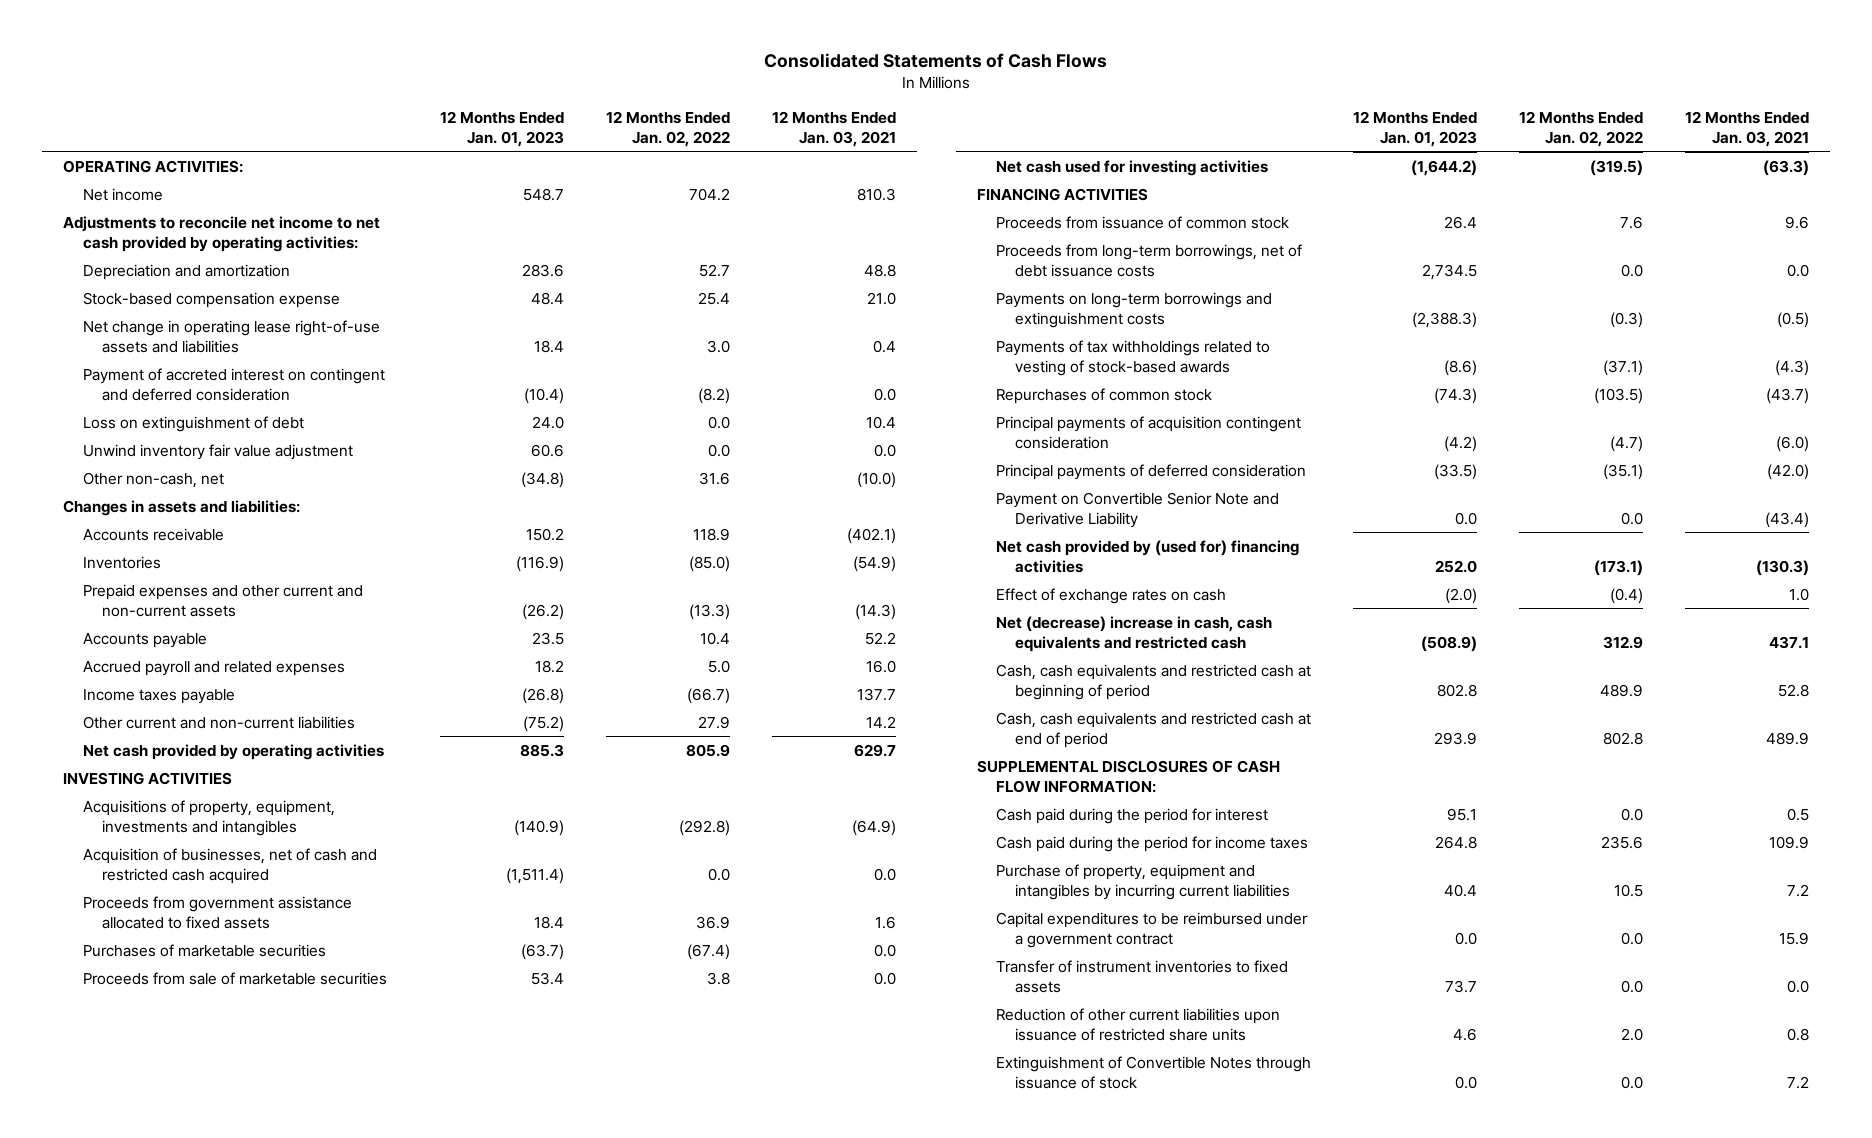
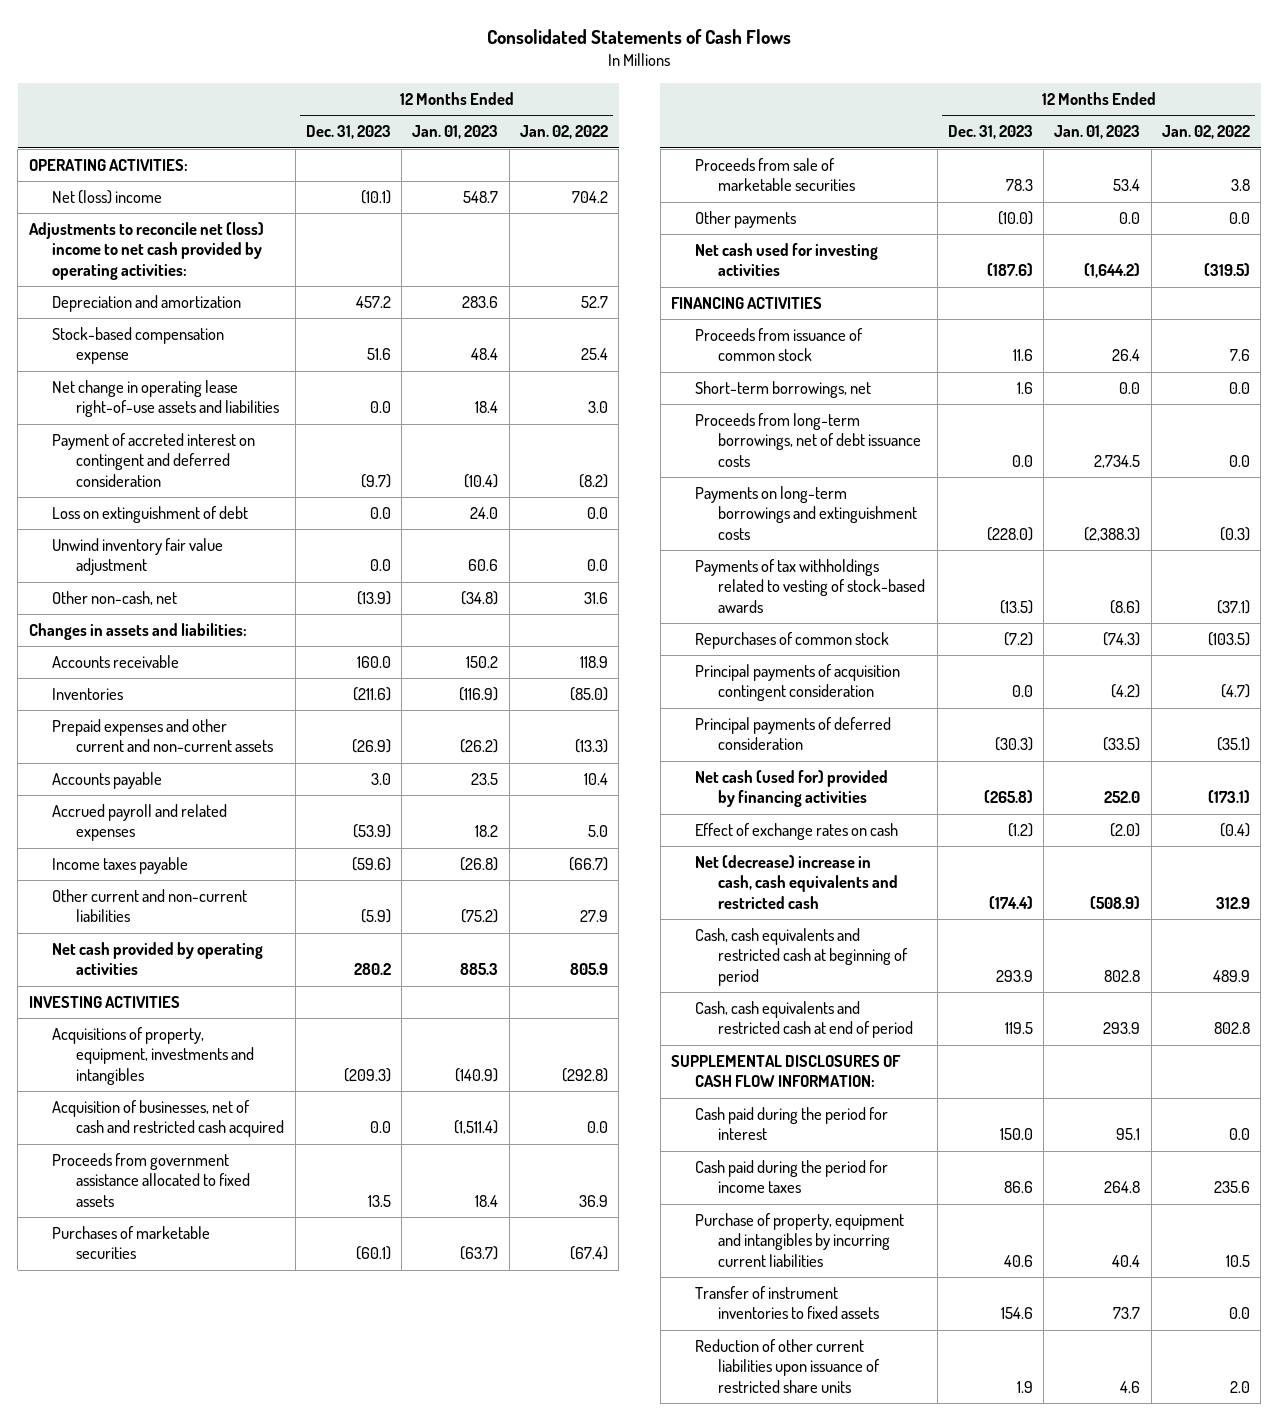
[771,110,896,147] 12 Months Ended Jan. 03, 2021 -> none
none -> [305,125,391,140] Dec. 31, 2023
[82,187,163,201] Net income -> [52,190,163,205] Net (loss) income
[63,215,381,252] Adjustments to reconcile net income to net cash provided by operating activities: -> [28,222,264,280] Adjustments to reconcile net (loss) income to net cash provided by operating activities:
none -> [694,211,796,229] Other payments
none -> [694,381,871,399] Short-term borrowings, net
[995,491,1279,528] Payment on Convertible Senior Note and Derivative Liability -> none
[995,539,1299,573] Net cash provided by (used for) financing activities -> [694,770,888,808] Net cash (used for) provided by financing activities
[995,911,1308,948] Capital expenditures to be reimbursed under a government contract -> none
[995,1055,1311,1089] Extinguishment of Convertible Notes through issuance of stock -> none

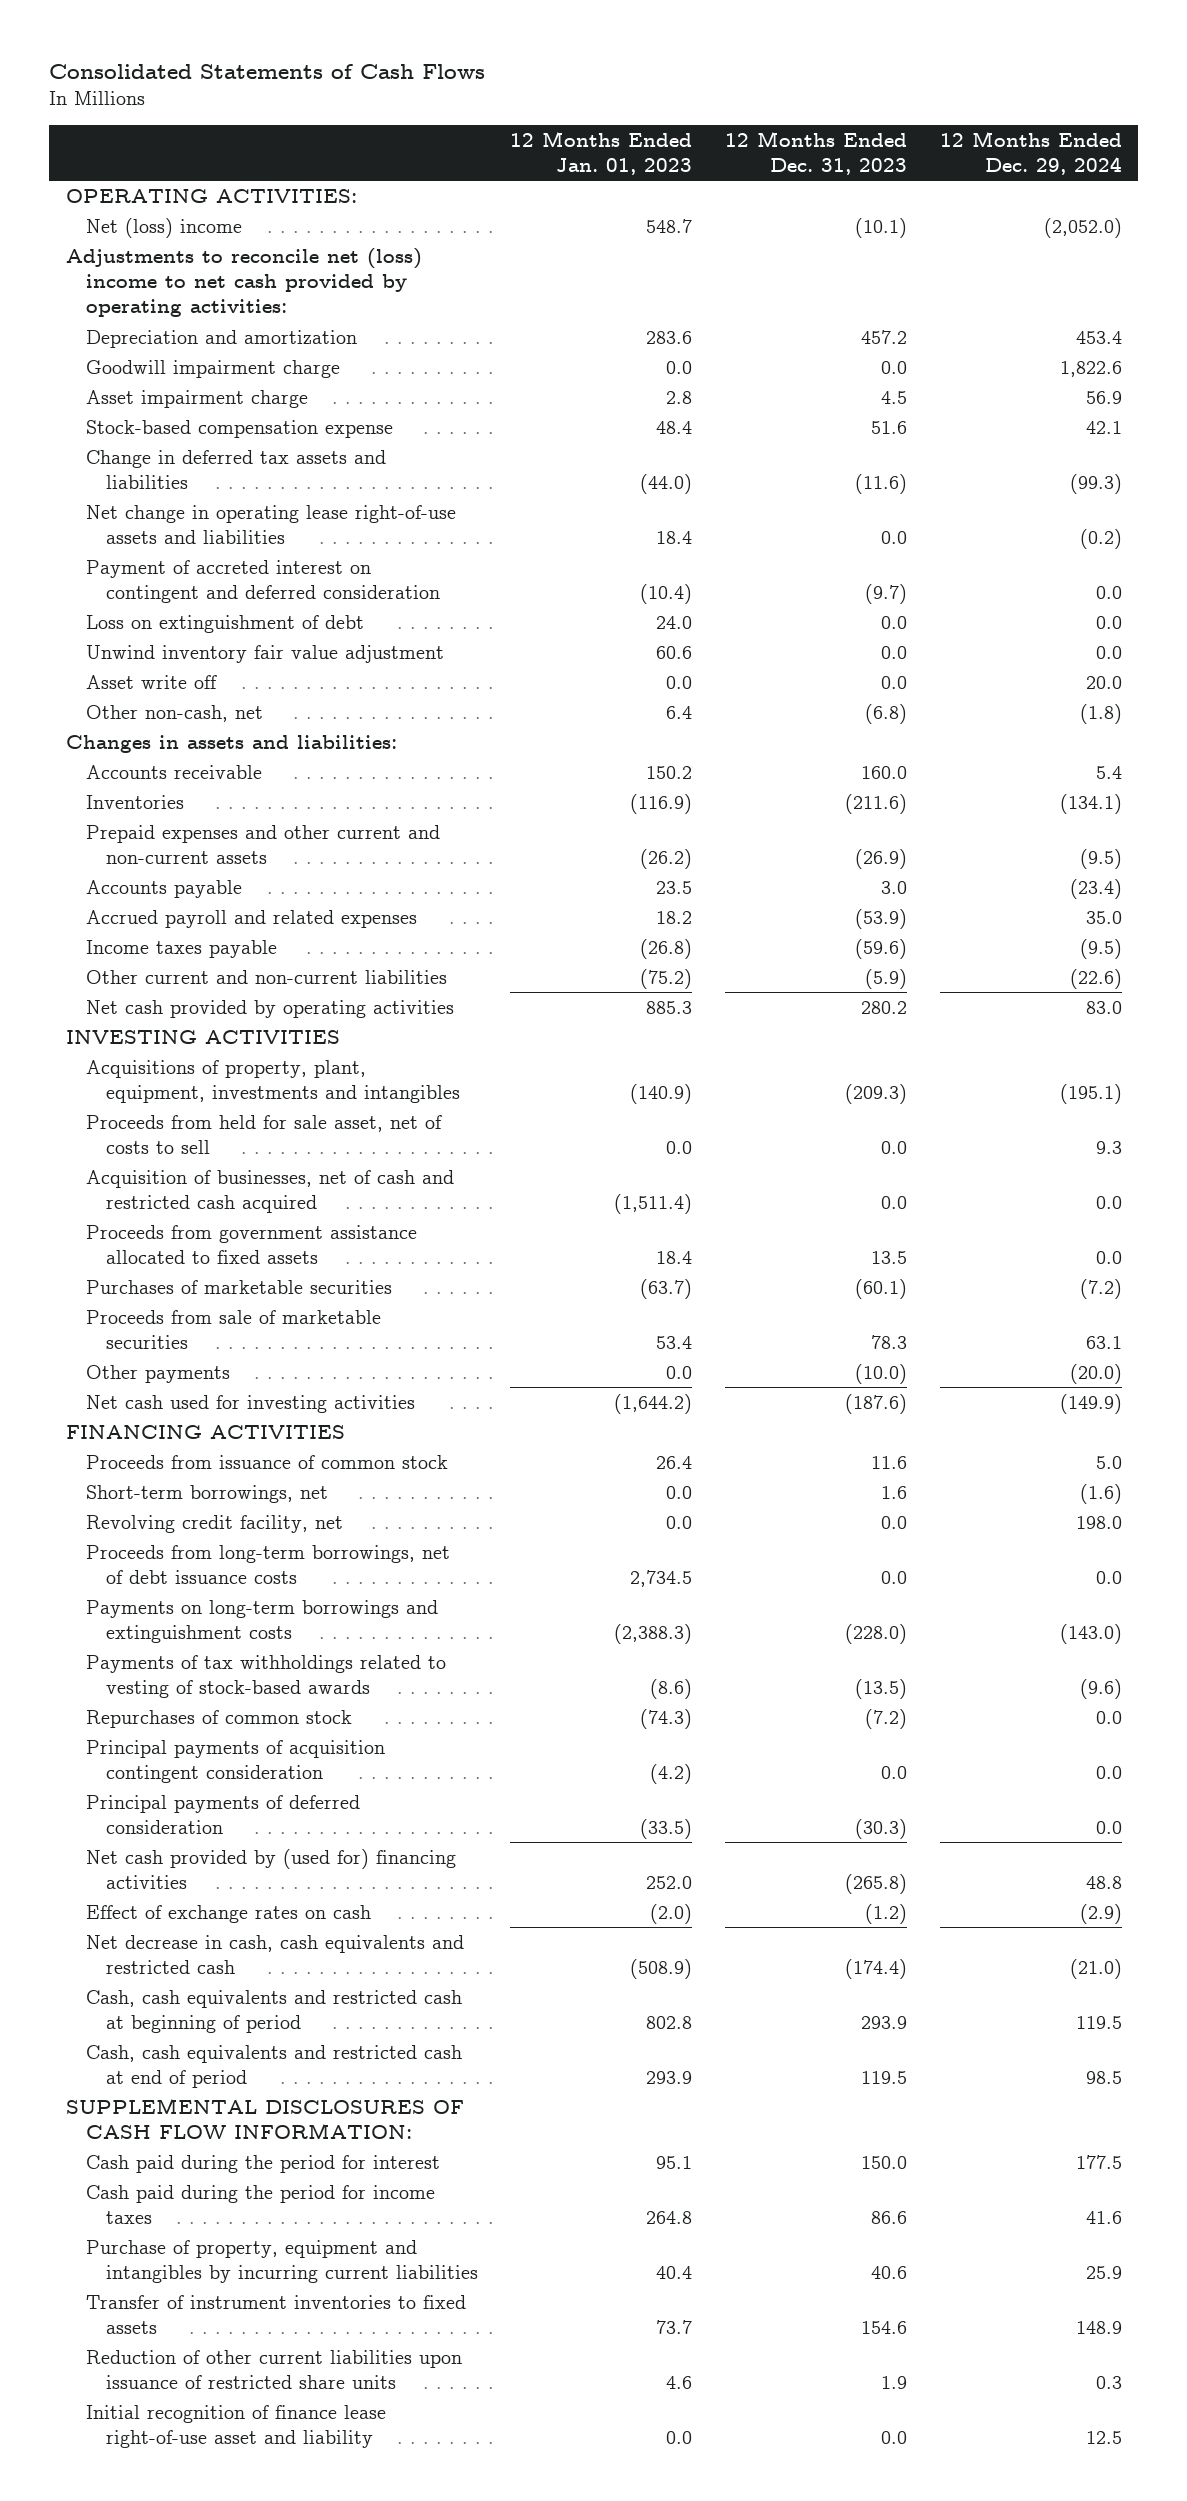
[519,125,608,140] Jan. 02, 2022 -> none
none -> [939,130,1122,175] 12 Months Ended Dec. 29, 2024
none -> [85,359,340,378] Goodwill impairment charge
none -> [85,389,308,408] Asset impairment charge
none -> [85,449,386,489] Change in deferred tax assets and liabilities
none -> [85,674,217,689] Asset write off
[356,591,391,606] (13.9) -> [864,703,907,724] (6.8)
[461,591,499,606] (34.8) -> [666,705,693,719] 6.4
[52,1027,255,1085] Acquisitions of property, equipment, investments and intangibles -> [85,1059,460,1103] Acquisitions of property, plant, equipment, investments and intangibles
none -> [85,1114,442,1154] Proceeds from held for sale asset, net of costs to sell
none -> [85,1514,343,1533] Revolving credit facility, net
[694,770,888,808] Net cash (used for) provided by financing activities -> [85,1848,456,1889] Net cash provided by (used for) financing activities
[694,855,899,909] Net (decrease) increase in cash, cash equivalents and restricted cash -> [85,1934,464,1974] Net decrease in cash, cash equivalents and restricted cash
none -> [85,2404,386,2448] Initial recognition of finance lease right-of-use asset and liability

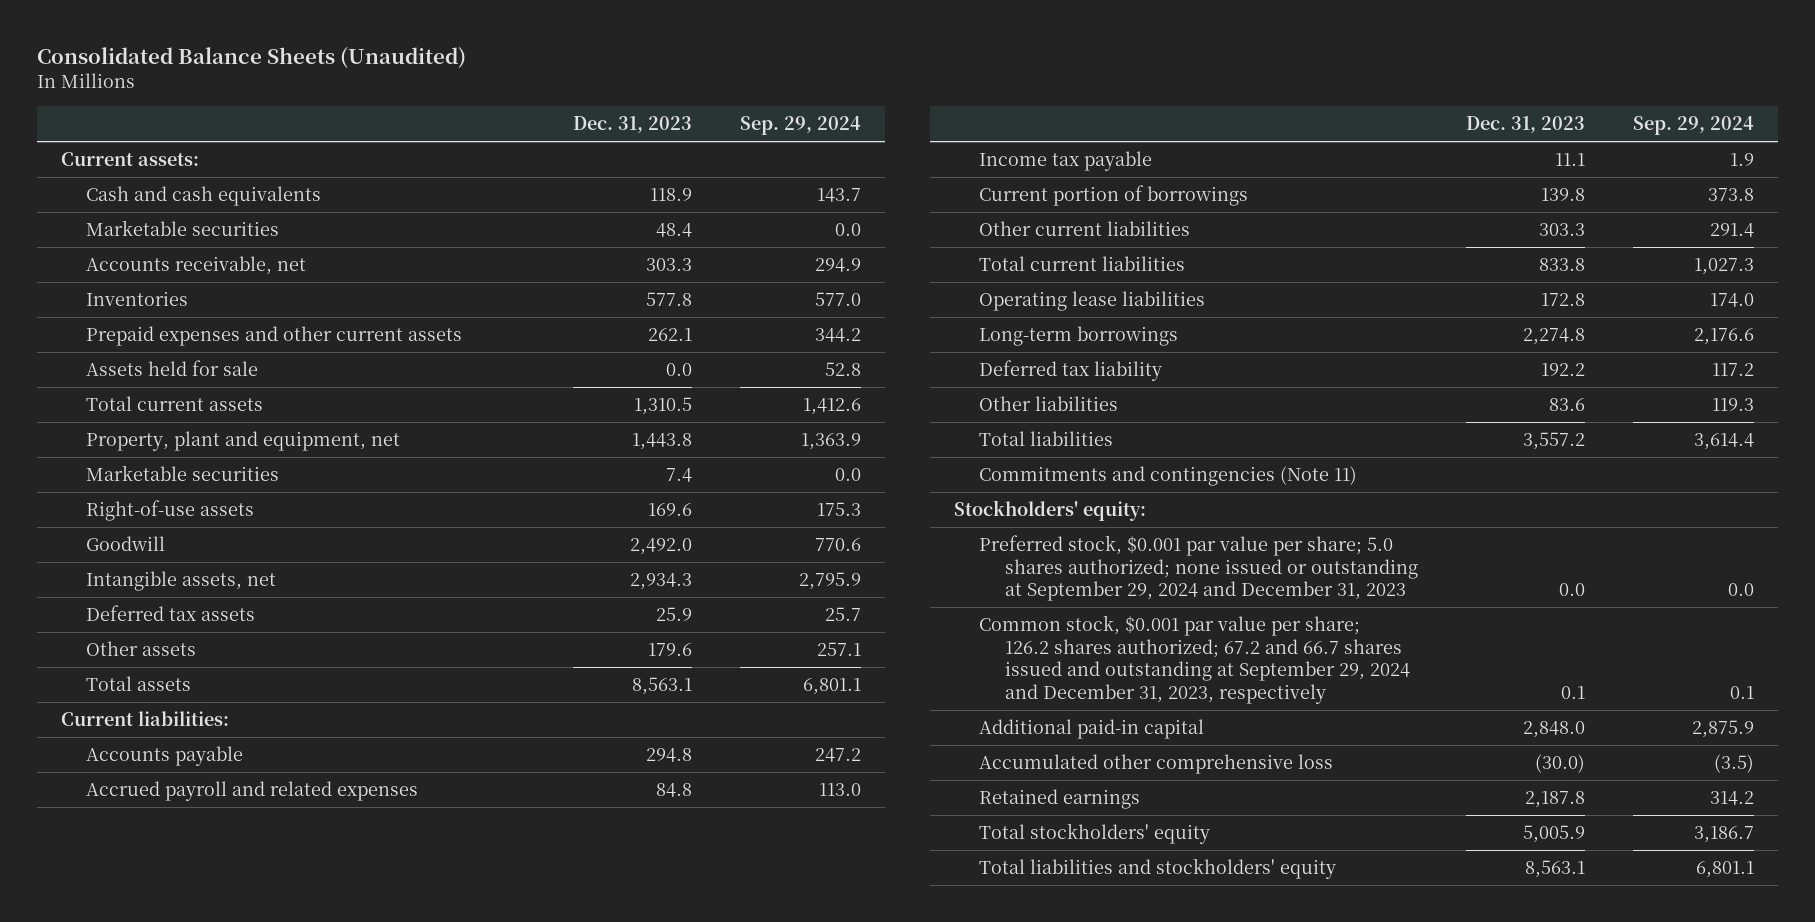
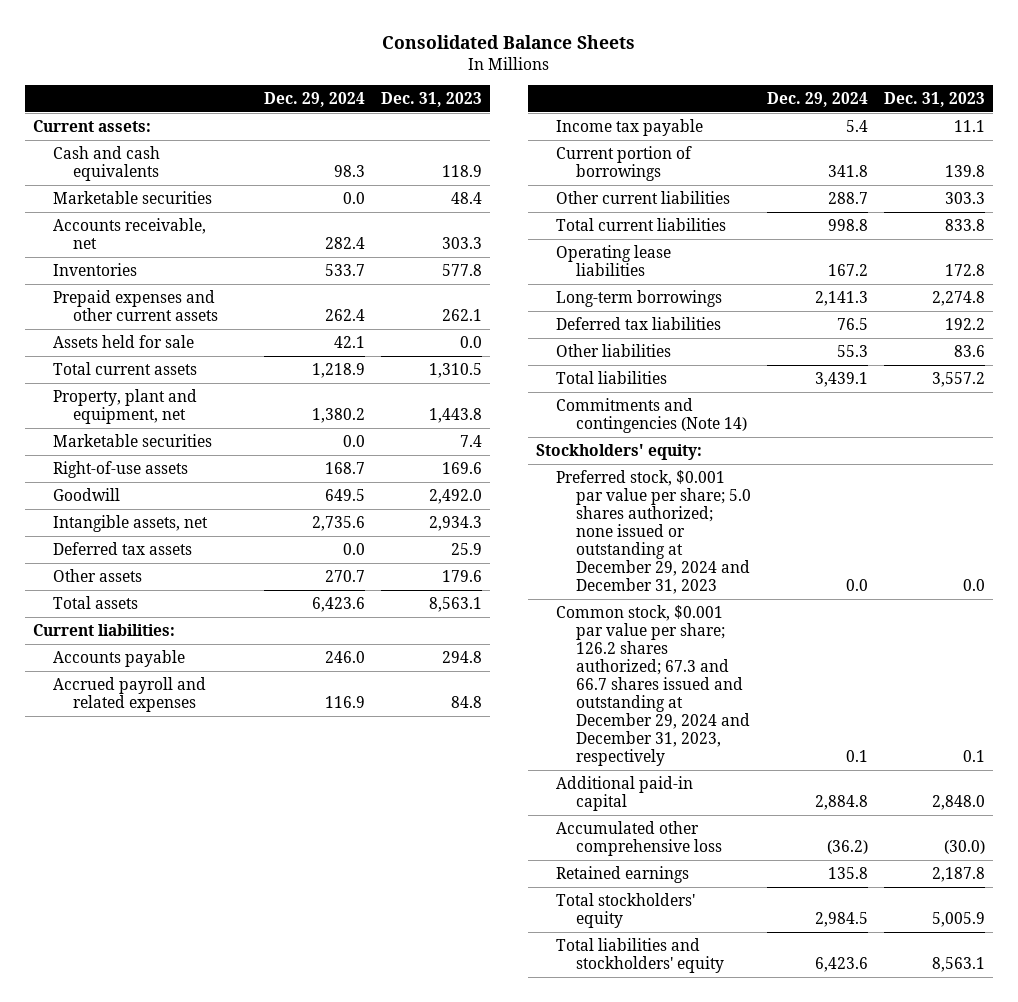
[36,47,466,70] Consolidated Balance Sheets (Unaudited) -> [382,35,636,50] Consolidated Balance Sheets
[740,116,862,136] Sep. 29, 2024 -> none
none -> [264,91,366,107] Dec. 29, 2024
[979,359,1163,381] Deferred tax liability -> [556,316,722,330] Deferred tax liabilities
[979,465,1358,486] Commitments and contingencies (Note 11) -> [556,397,748,433] Commitments and contingencies (Note 14)
[979,534,1418,602] Preferred stock, $0.001 par value per share; 5.0 shares authorized; none issued or outstanding at September 29, 2024 and December 31, 2023 -> [556,469,752,594] Preferred stock, $0.001 par value per share; 5.0 shares authorized; none issued or outstanding at December 29, 2024 and December 31, 2023
[979,614,1410,704] Common stock, $0.001 par value per share; 126.2 shares authorized; 67.2 and 66.7 shares issued and outstanding at September 29, 2024 and December 31, 2023, respectively -> [556,604,751,766] Common stock, $0.001 par value per share; 126.2 shares authorized; 67.3 and 66.7 shares issued and outstanding at December 29, 2024 and December 31, 2023, respectively

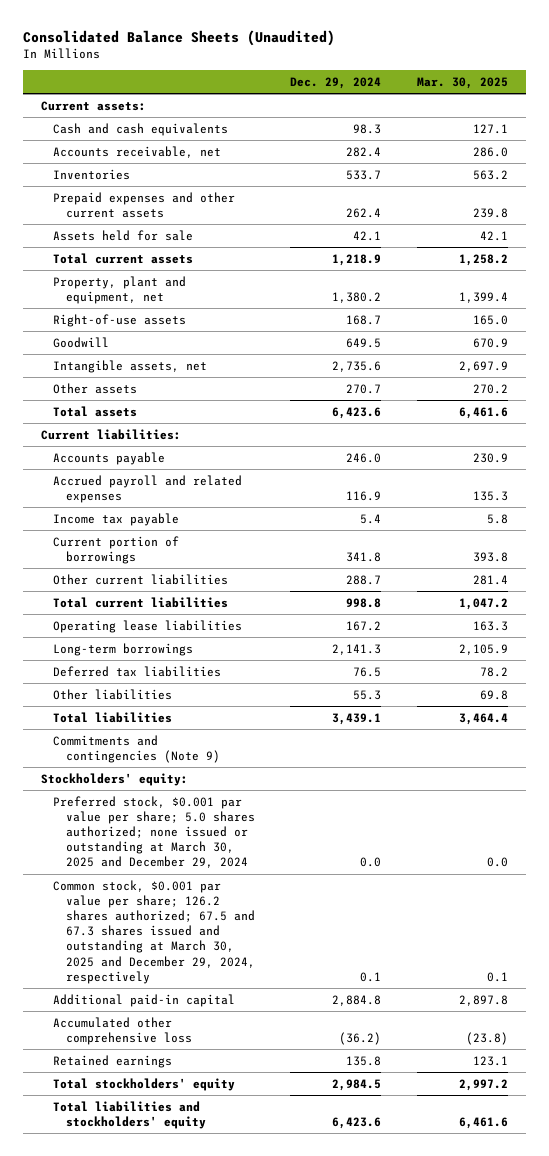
[382,35,636,50] Consolidated Balance Sheets -> [22,29,335,46] Consolidated Balance Sheets (Unaudited)
[380,91,482,107] Dec. 31, 2023 -> none
none -> [416,76,508,89] Mar. 30, 2025
[53,190,213,204] Marketable securities -> none
[53,433,213,447] Marketable securities -> none
[53,541,193,555] Deferred tax assets -> none
[556,397,748,433] Commitments and contingencies (Note 14) -> [53,734,220,763] Commitments and contingencies (Note 9)
[556,469,752,594] Preferred stock, $0.001 par value per share; 5.0 shares authorized; none issued or outstanding at December 29, 2024 and December 31, 2023 -> [53,795,255,869] Preferred stock, $0.001 par value per share; 5.0 shares authorized; none issued or outstanding at March 30, 2025 and December 29, 2024
[556,604,751,766] Common stock, $0.001 par value per share; 126.2 shares authorized; 67.3 and 66.7 shares issued and outstanding at December 29, 2024 and December 31, 2023, respectively -> [53,879,255,984] Common stock, $0.001 par value per share; 126.2 shares authorized; 67.5 and 67.3 shares issued and outstanding at March 30, 2025 and December 29, 2024, respectively

